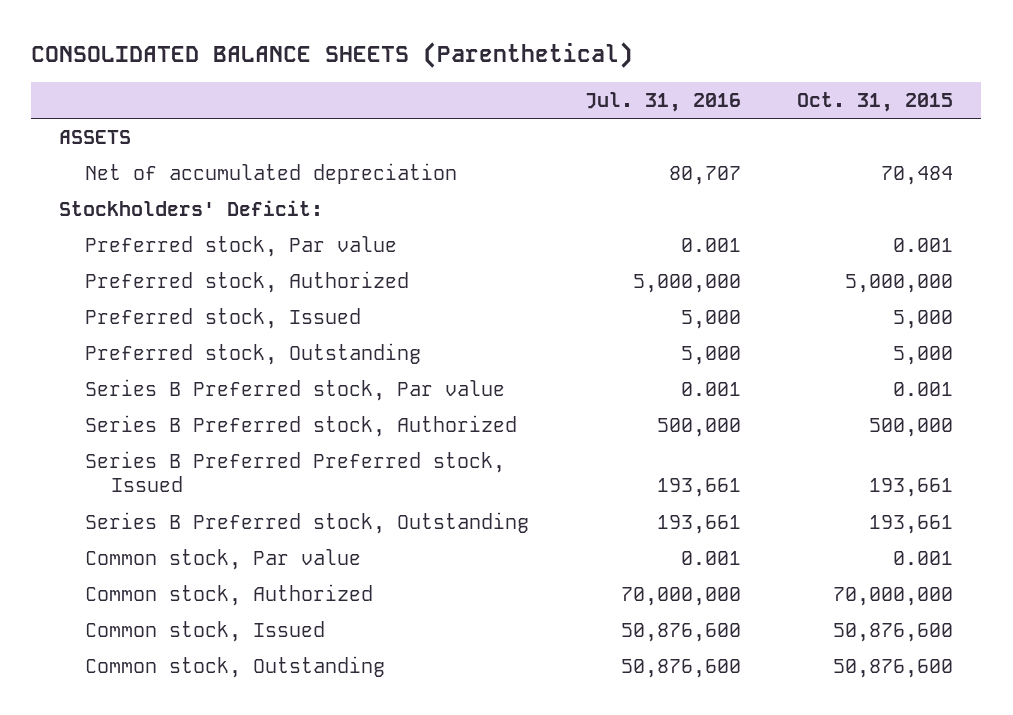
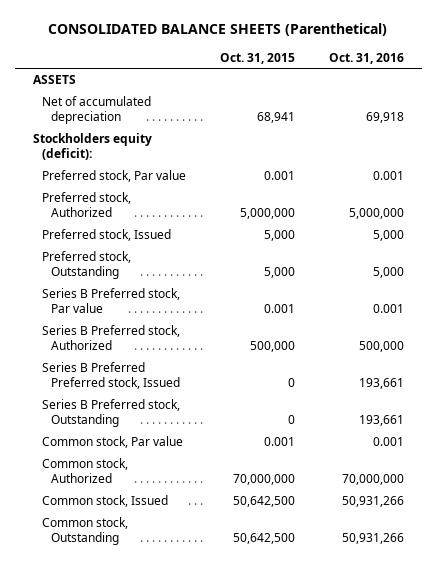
[585,91,742,112] Jul. 31, 2016 -> none
none -> [329,52,405,64] Oct. 31, 2016
[881,165,954,185] 70,484 -> [256,112,295,124] 68,941
[59,199,324,216] Stockholders' Deficit: -> [32,133,152,161] Stockholders equity (deficit):
[869,478,954,498] 193,661 -> [287,378,295,388] 0
[869,514,954,534] 193,661 -> [287,415,295,425] 0
[833,622,954,642] 50,876,600 -> [232,496,295,508] 50,642,500
[833,658,954,678] 50,876,600 -> [232,533,295,545] 50,642,500

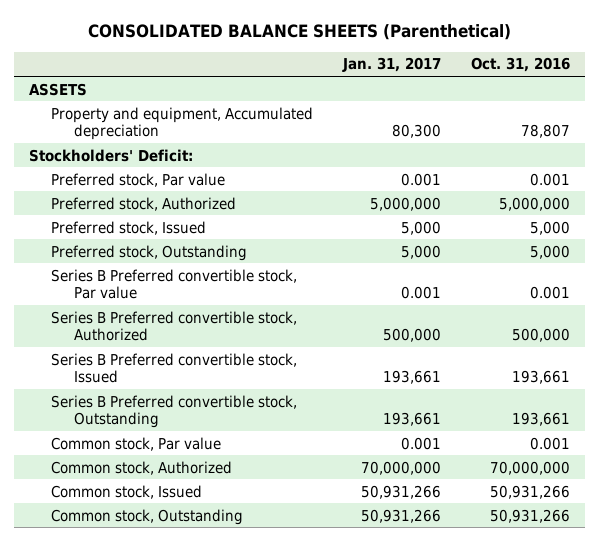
[219,52,295,64] Oct. 31, 2015 -> none
none -> [341,57,441,73] Jan. 31, 2017
[41,96,151,125] Net of accumulated depreciation -> [51,106,314,140] Property and equipment, Accumulated depreciation
[366,112,405,124] 69,918 -> [520,123,570,138] 78,807
[32,133,152,161] Stockholders equity (deficit): -> [28,148,193,162] Stockholders' Deficit:
[41,288,180,314] Series B Preferred stock, Par value -> [51,268,298,299] Series B Preferred convertible stock, Par value
[41,325,180,351] Series B Preferred stock, Authorized -> [51,310,298,341] Series B Preferred convertible stock, Authorized
[41,362,180,390] Series B Preferred Preferred stock, Issued -> [51,352,298,383] Series B Preferred convertible stock, Issued
[41,399,180,428] Series B Preferred stock, Outstanding -> [51,394,298,428] Series B Preferred convertible stock, Outstanding

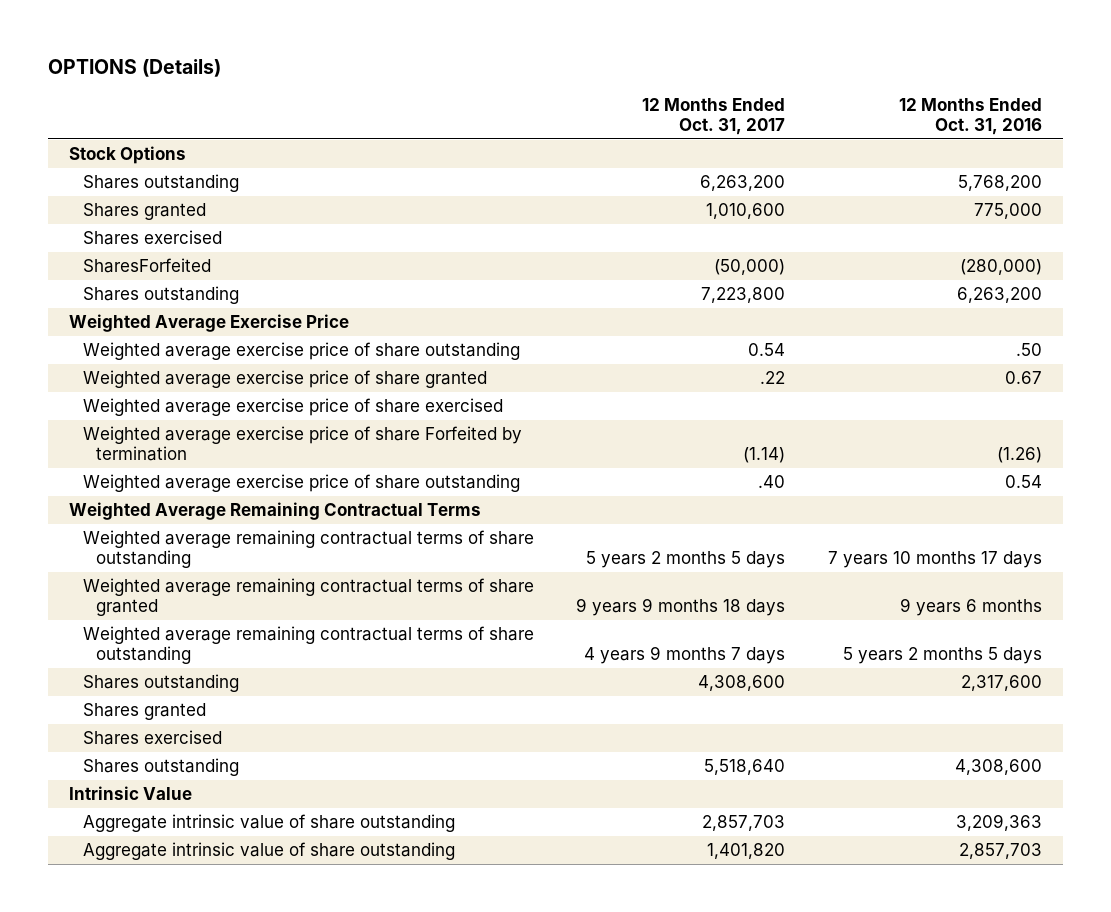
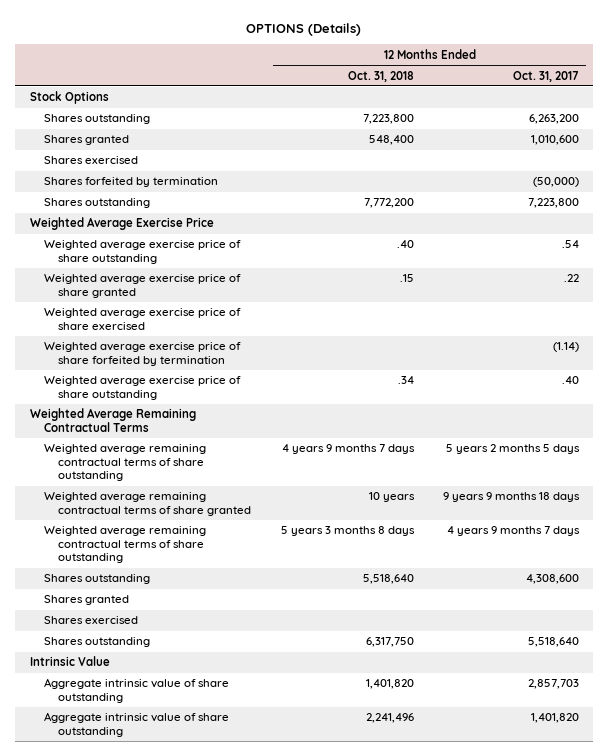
[899,97,1043,135] 12 Months Ended Oct. 31, 2016 -> none
none -> [347,70,414,82] Oct. 31, 2018
[82,257,211,273] SharesForfeited -> [44,177,219,188] Shares forfeited by termination
[748,342,786,356] 0.54 -> [561,240,579,249] .54
[82,425,522,461] Weighted average exercise price of share Forfeited by termination -> [44,342,242,366] Weighted average exercise price of share forfeited by termination

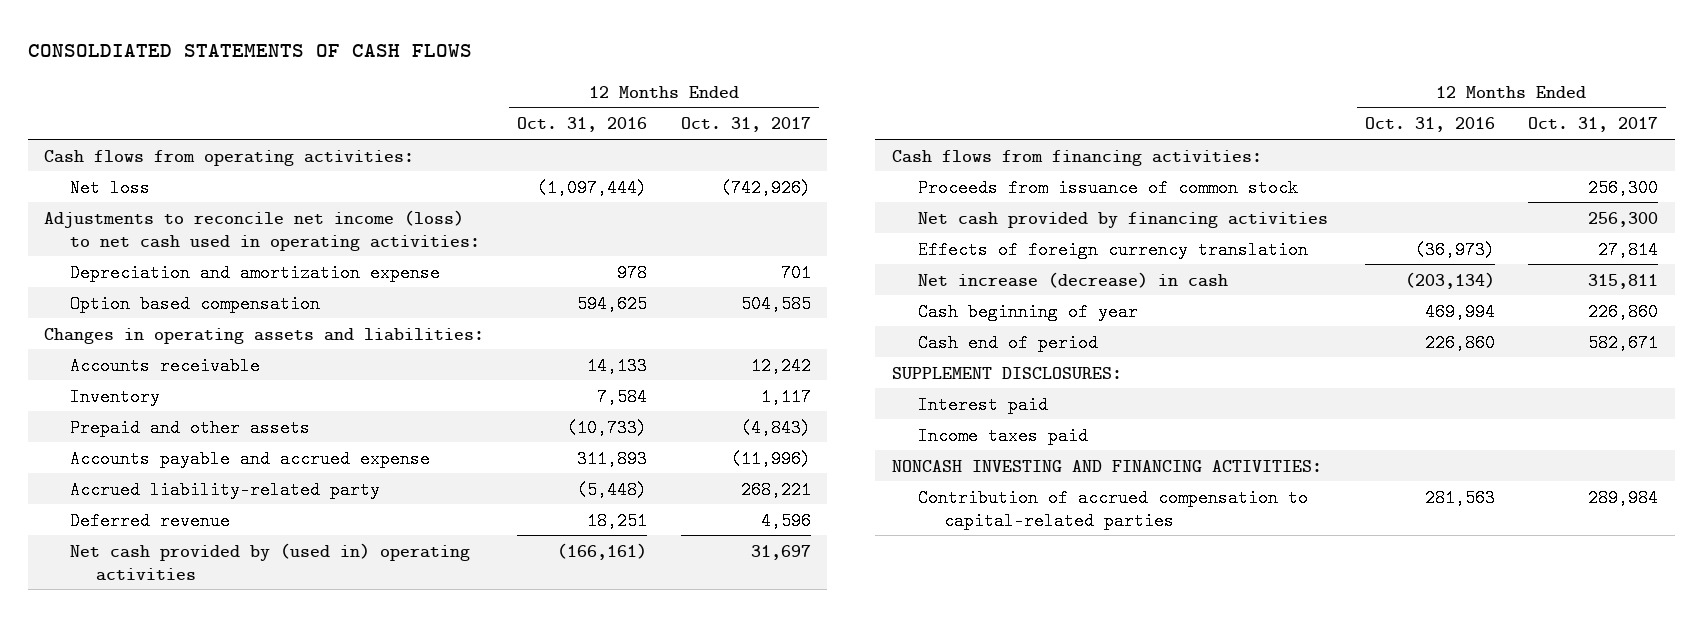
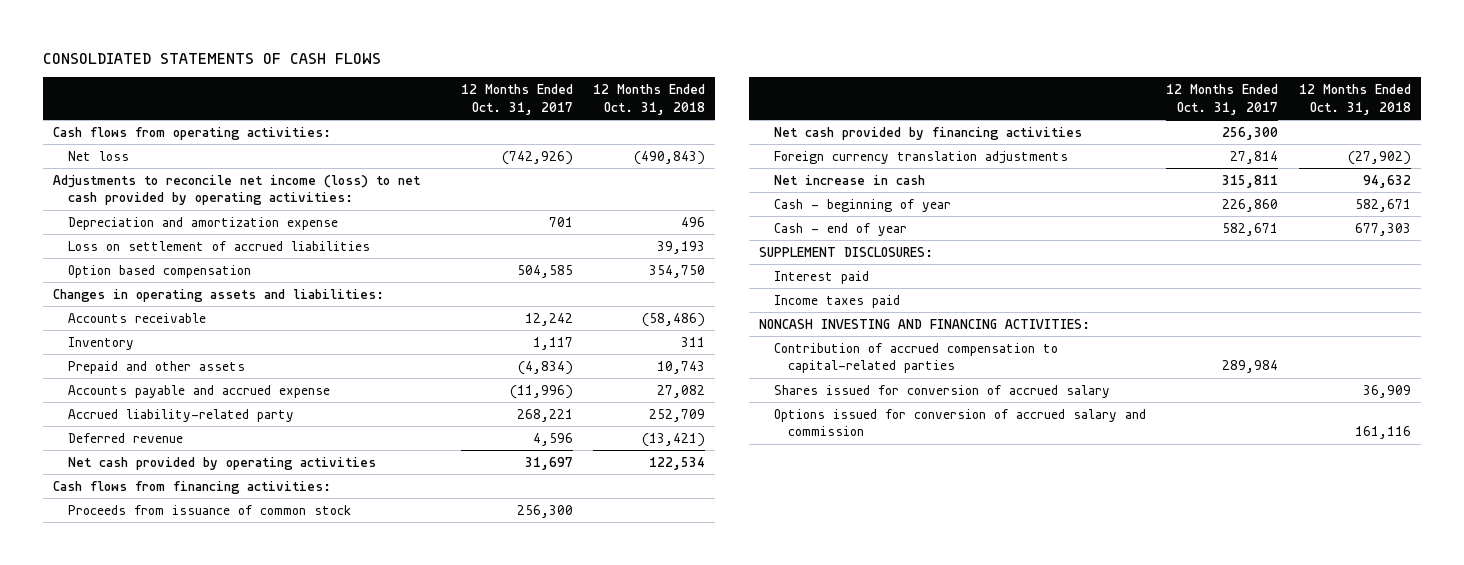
[517,117,648,133] Oct. 31, 2016 -> none
none -> [592,84,705,115] 12 Months Ended Oct. 31, 2018
[44,209,481,251] Adjustments to reconcile net income (loss) to net cash used in operating activities: -> [53,174,422,206] Adjustments to reconcile net income (loss) to net cash provided by operating activities:
none -> [68,240,371,251] Loss on settlement of accrued liabilities
[740,418,811,437] (4,843) -> [517,360,573,375] (4,834)
[70,542,471,581] Net cash provided by (used in) operating activities -> [68,456,377,470] Net cash provided by operating activities
[917,240,1308,259] Effects of foreign currency translation -> [773,150,1068,164] Foreign currency translation adjustments
[917,271,1228,288] Net increase (decrease) in cash -> [773,174,925,185] Net increase in cash
[917,302,1138,321] Cash beginning of year -> [773,198,951,212] Cash - beginning of year
[917,333,1098,352] Cash end of period -> [773,222,907,236] Cash - end of year
none -> [773,384,1110,398] Shares issued for conversion of accrued salary
none -> [773,408,1146,437] Options issued for conversion of accrued salary and commission

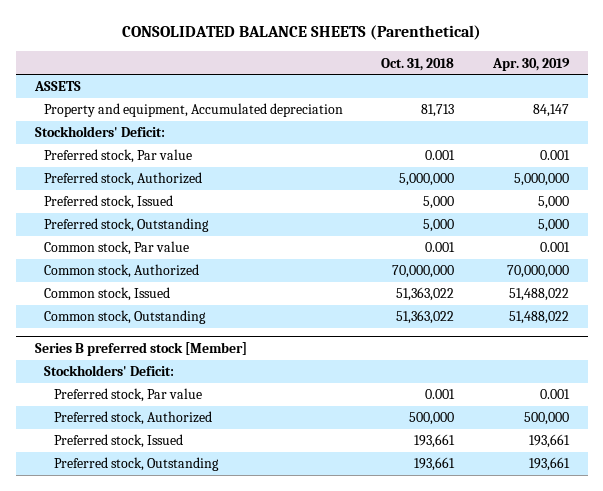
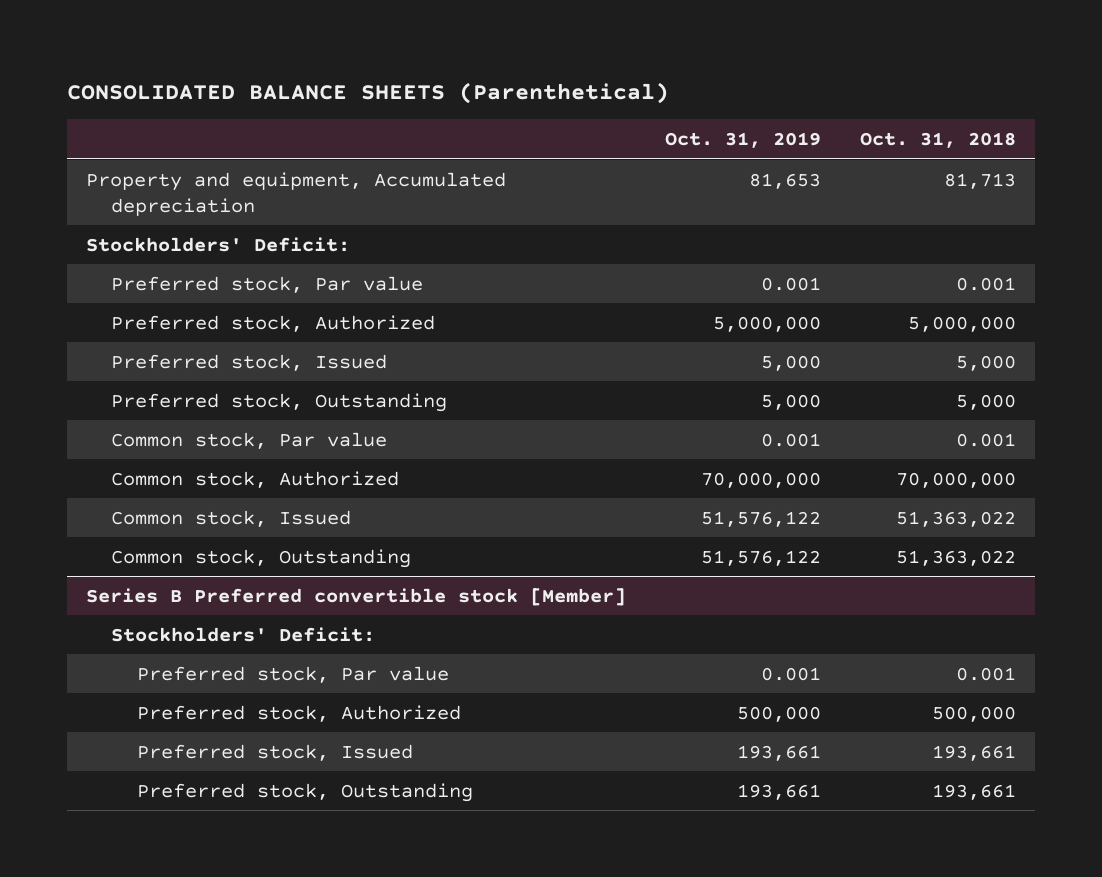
[491,57,570,71] Apr. 30, 2019 -> none
none -> [665,132,822,149] Oct. 31, 2019
[33,81,81,92] ASSETS -> none
[34,342,247,357] Series B preferred stock [Member] -> [86,587,627,606] Series B Preferred convertible stock [Member]

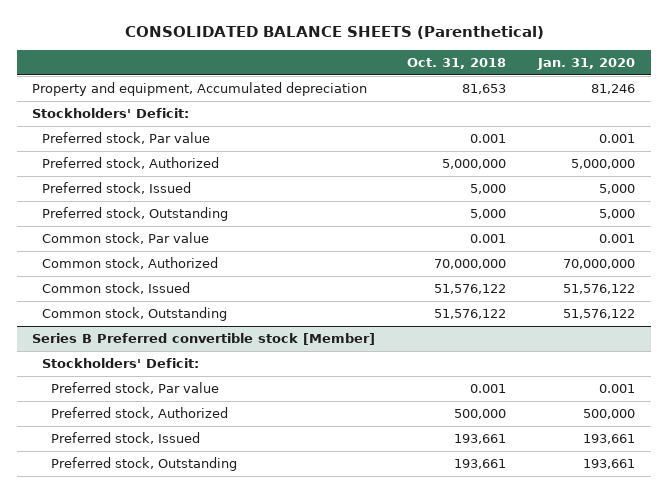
[665,132,822,149] Oct. 31, 2019 -> none
none -> [536,58,635,71] Jan. 31, 2020
[944,172,1017,189] 81,713 -> [462,84,507,95] 81,653
[896,510,1017,527] 51,363,022 -> [434,284,507,295] 51,576,122
[896,549,1017,566] 51,363,022 -> [434,309,507,320] 51,576,122

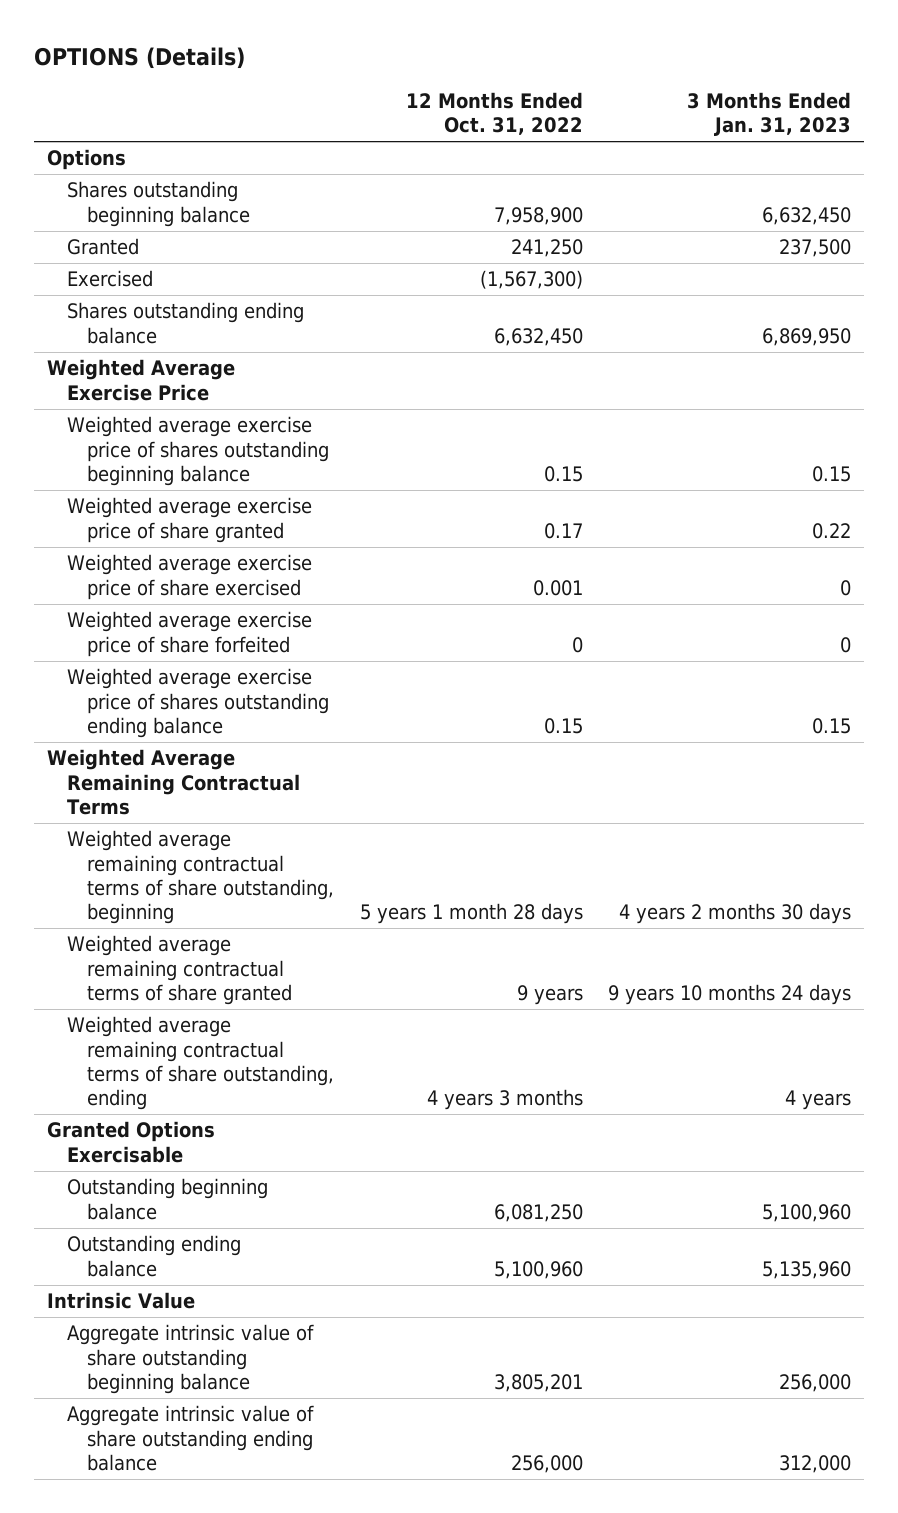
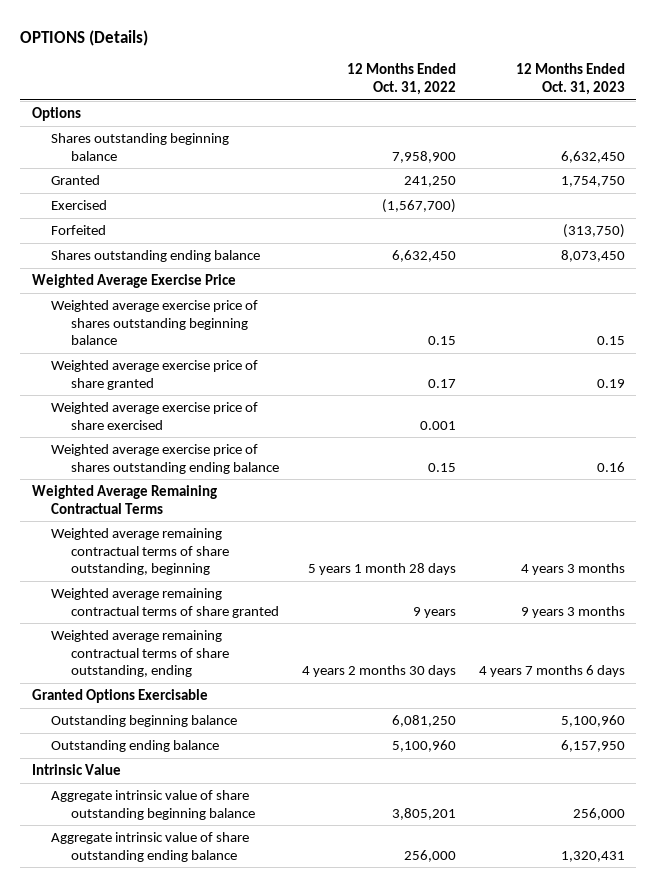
[687,92,852,137] 3 Months Ended Jan. 31, 2023 -> none
none -> [515,63,625,95] 12 Months Ended Oct. 31, 2023
[479,270,583,290] (1,567,300) -> [381,199,456,214] (1,567,700)
none -> [51,225,107,236] Forfeited
[66,611,312,657] Weighted average exercise price of share forfeited -> none
[426,1088,583,1110] 4 years 3 months -> [301,665,456,678] 4 years 2 months 30 days

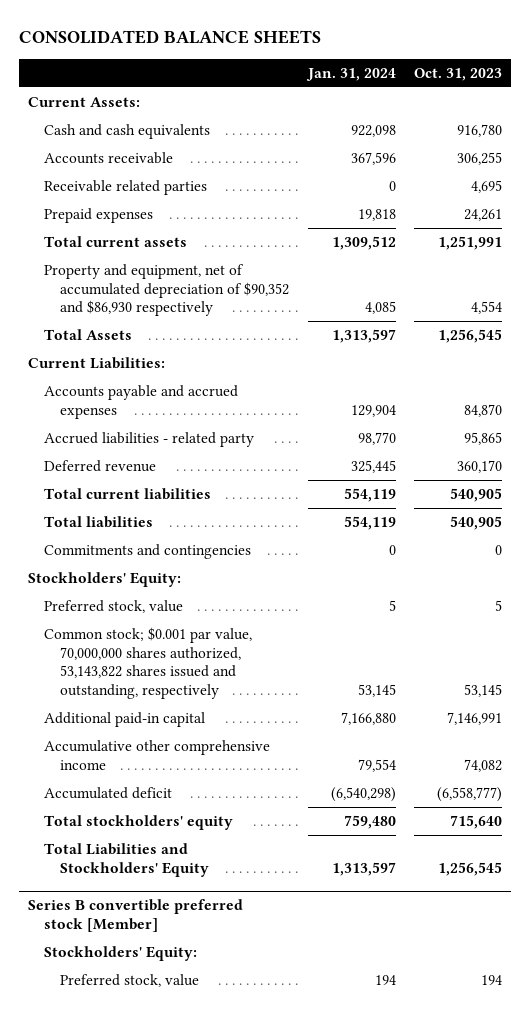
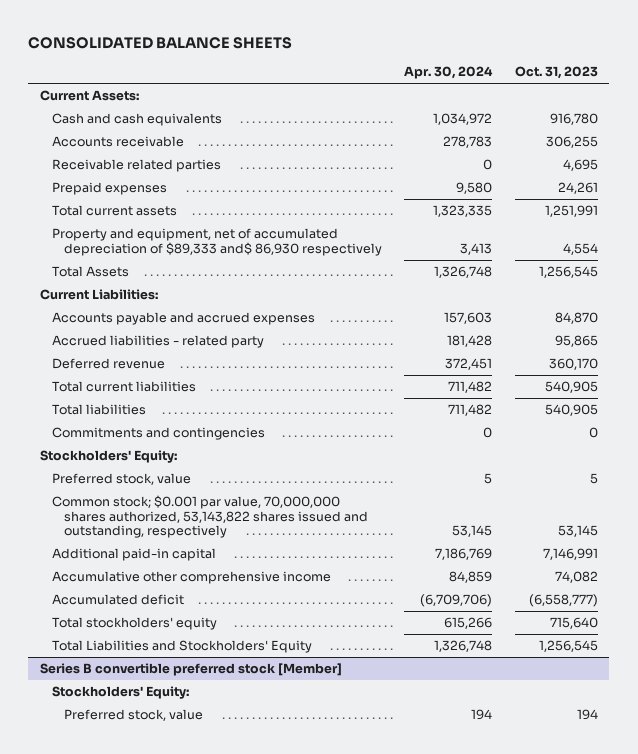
[305,67,396,81] Jan. 31, 2024 -> none
none -> [404,66,494,80] Apr. 30, 2024
[44,264,289,317] Property and equipment, net of accumulated depreciation of $90,352 and $86,930 respectively -> [51,228,382,256] Property and equipment, net of accumulated depreciation of $89,333 and$ 86,930 respectively

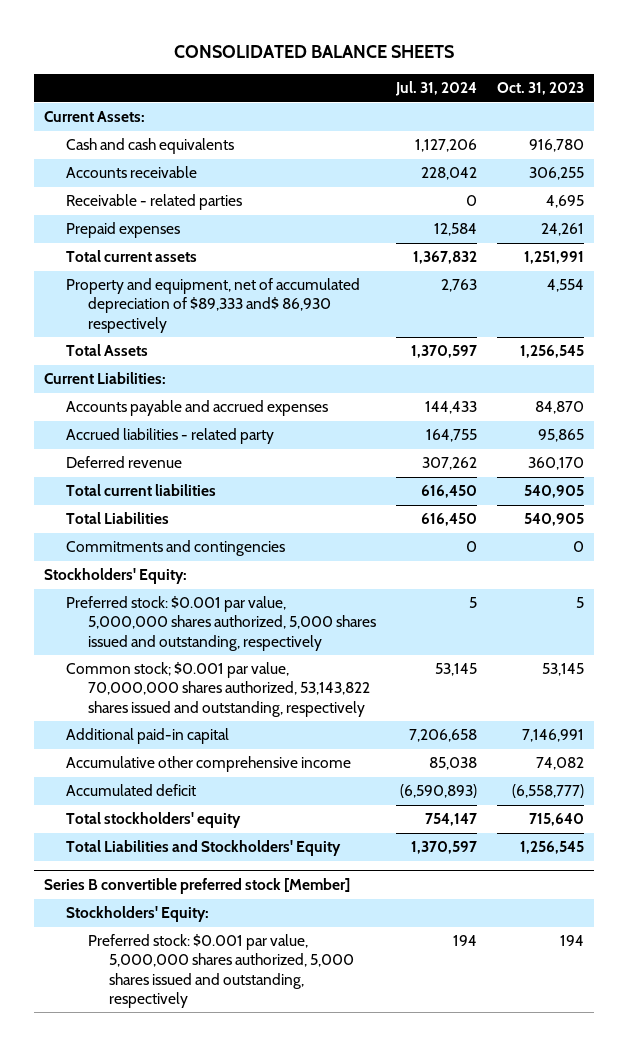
[404,66,494,80] Apr. 30, 2024 -> none
none -> [394,81,477,97] Jul. 31, 2024
[51,159,221,173] Receivable related parties -> [65,194,242,211] Receivable - related parties
[51,404,146,416] Total liabilities -> [65,512,169,525] Total Liabilities
[51,473,191,486] Preferred stock, value -> [65,596,376,651] Preferred stock: $0.001 par value, 5,000,000 shares authorized, 5,000 shares issued and outstanding, respectively
[63,709,203,722] Preferred stock, value -> [87,934,355,1008] Preferred stock: $0.001 par value, 5,000,000 shares authorized, 5,000 shares issued and outstanding, respectively

